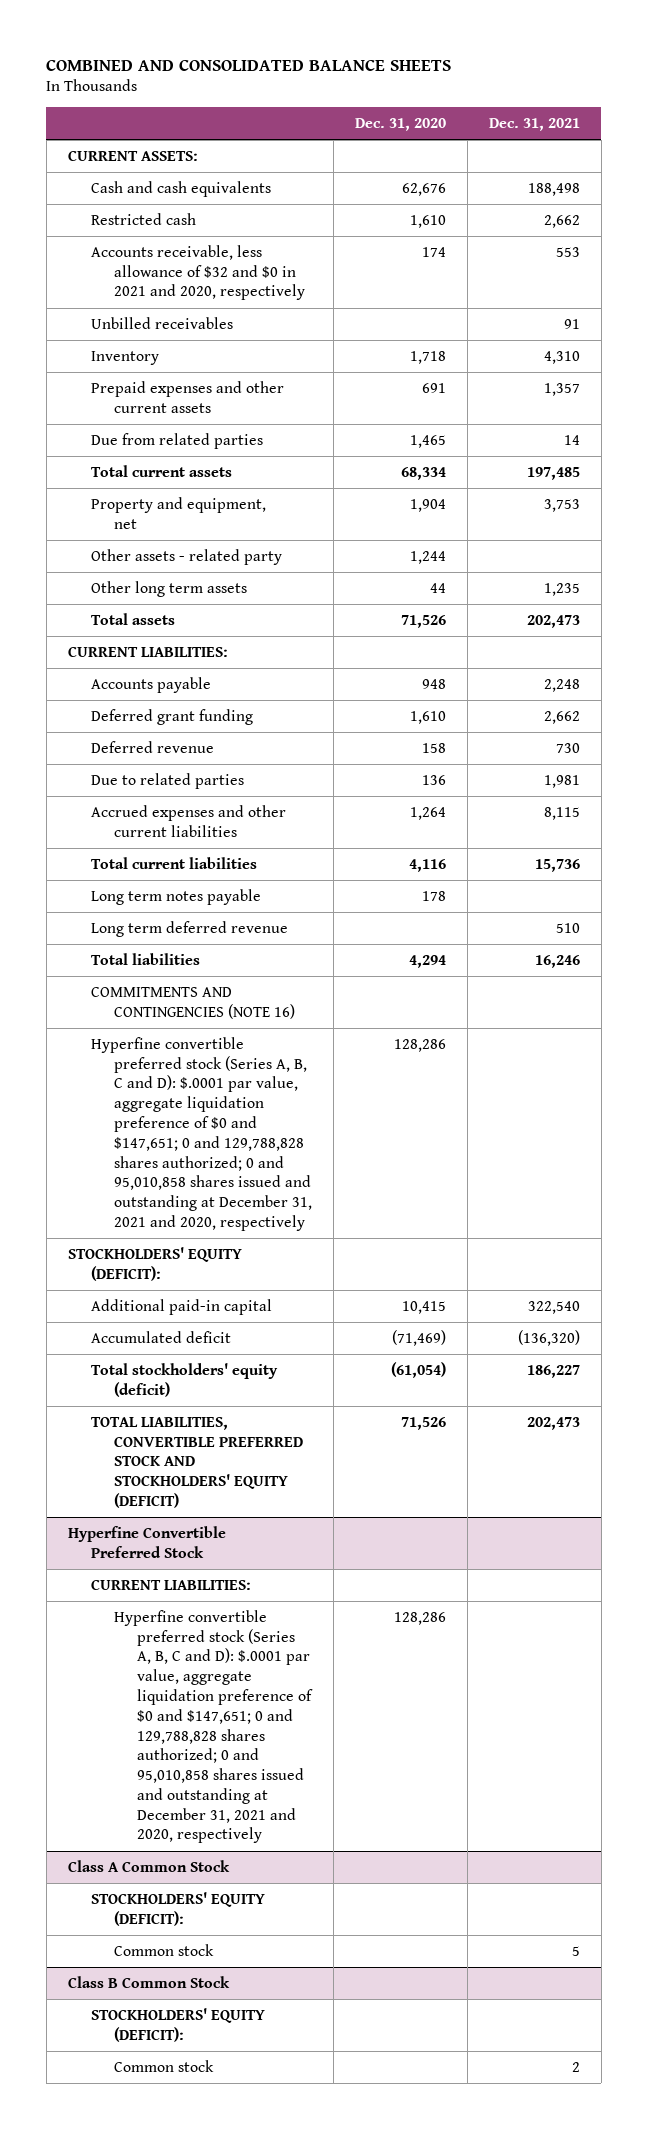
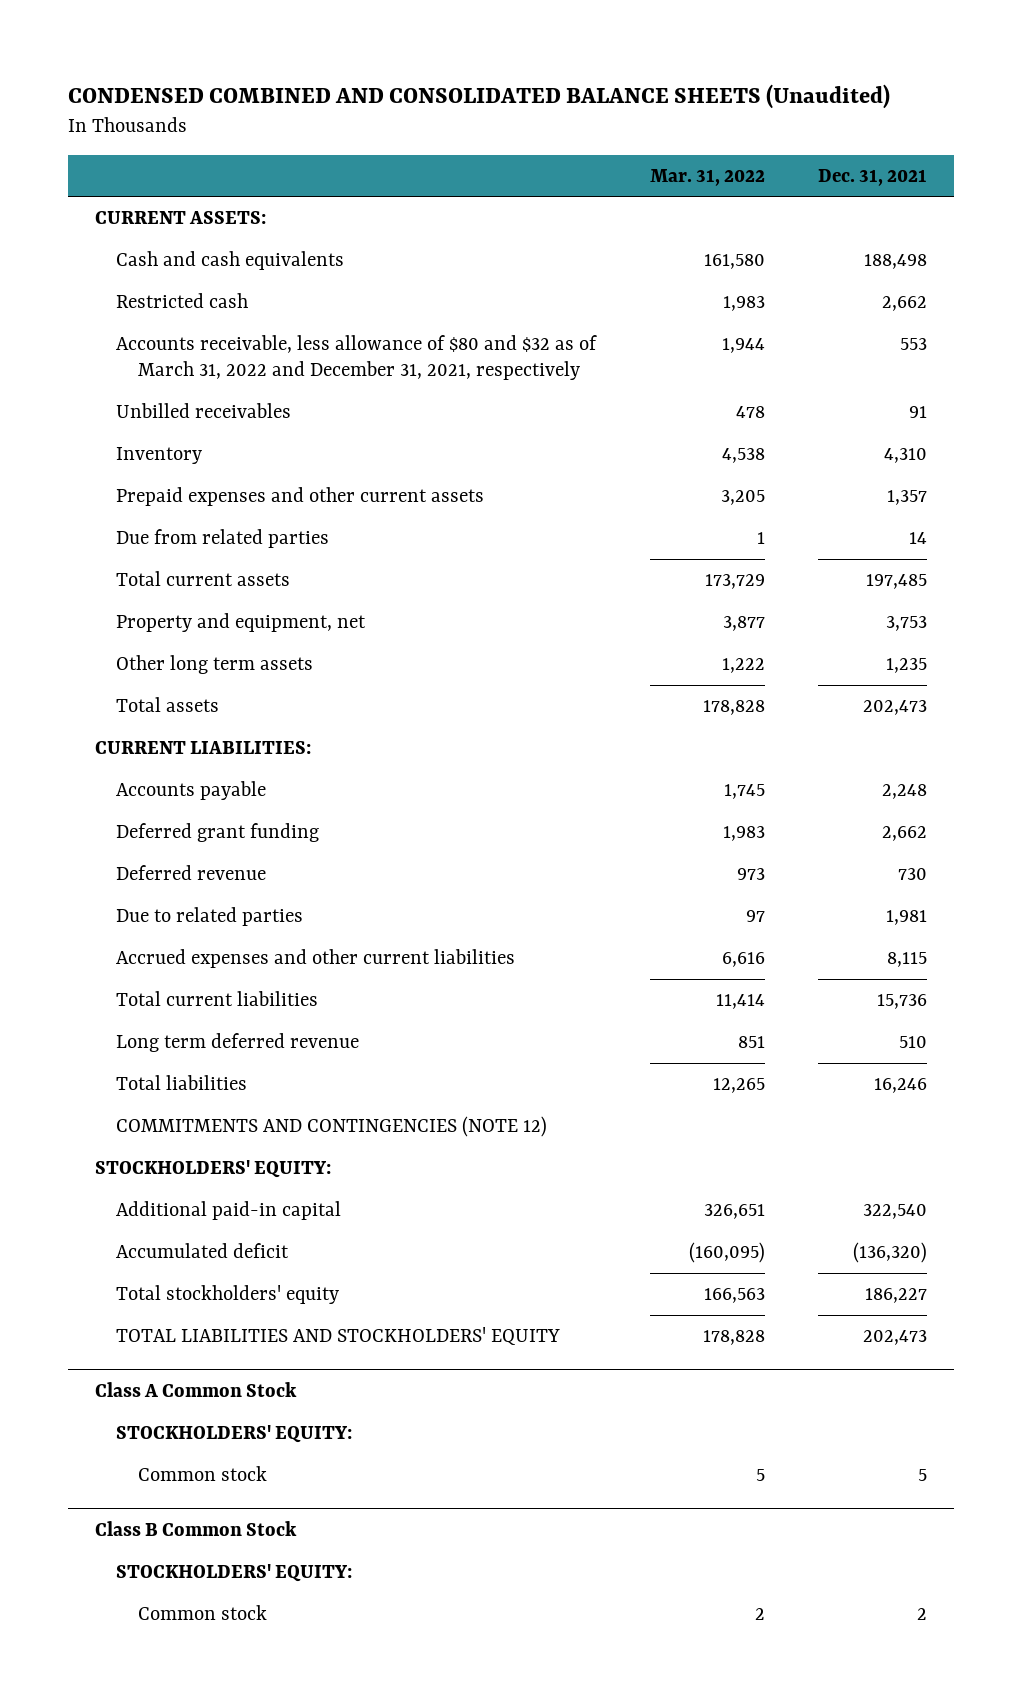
[46,59,452,71] COMBINED AND CONSOLIDATED BALANCE SHEETS -> [68,83,891,109] CONDENSED COMBINED AND CONSOLIDATED BALANCE SHEETS (Unaudited)
[354,117,446,131] Dec. 31, 2020 -> none
none -> [649,168,765,186] Mar. 31, 2022
[90,244,306,301] Accounts receivable, less allowance of $32 and $0 in 2021 and 2020, respectively -> [116,335,598,381] Accounts receivable, less allowance of $80 and $32 as of March 31, 2022 and December 31, 2021, respectively
[90,548,282,565] Other assets - related party -> none
[90,888,261,905] Long term notes payable -> none
[90,1036,313,1231] Hyperfine convertible preferred stock (Series A, B, C and D): $.0001 par value, aggregate liquidation preference of $0 and $147,651; 0 and 129,788,828 shares authorized; 0 and 95,010,858 shares issued and outstanding at December 31, 2021 and 2020, respectively -> none
[90,986,296,1019] COMMITMENTS AND CONTINGENCIES (NOTE 16) -> [116,1116,548,1138] COMMITMENTS AND CONTINGENCIES (NOTE 12)
[67,1246,242,1281] STOCKHOLDERS' EQUITY (DEFICIT): -> [94,1160,331,1179] STOCKHOLDERS' EQUITY:
[67,1525,226,1558] Hyperfine Convertible Preferred Stock -> none
[90,1578,251,1590] CURRENT LIABILITIES: -> none
[114,1609,314,1844] Hyperfine convertible preferred stock (Series A, B, C and D): $.0001 par value, aggregate liquidation preference of $0 and $147,651; 0 and 129,788,828 shares authorized; 0 and 95,010,858 shares issued and outstanding at December 31, 2021 and 2020, respectively -> none
[90,1362,278,1397] Total stockholders' equity (deficit) -> [116,1285,340,1305] Total stockholders' equity
[90,1416,304,1508] TOTAL LIABILITIES, CONVERTIBLE PREFERRED STOCK AND STOCKHOLDERS' EQUITY (DEFICIT) -> [116,1327,561,1346] TOTAL LIABILITIES AND STOCKHOLDERS' EQUITY
[90,1891,265,1926] STOCKHOLDERS' EQUITY (DEFICIT): -> [116,1425,353,1444] STOCKHOLDERS' EQUITY:
[90,2007,265,2042] STOCKHOLDERS' EQUITY (DEFICIT): -> [116,1564,353,1583] STOCKHOLDERS' EQUITY:

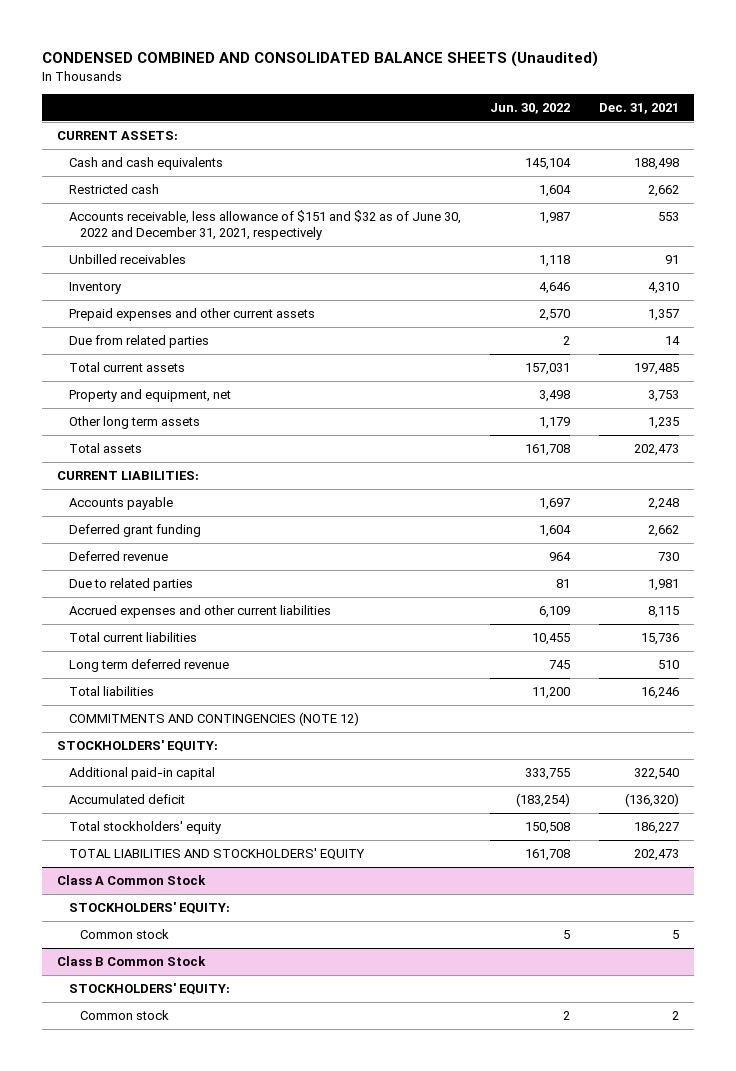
[649,168,765,186] Mar. 31, 2022 -> none
none -> [489,103,570,115] Jun. 30, 2022
[116,335,598,381] Accounts receivable, less allowance of $80 and $32 as of March 31, 2022 and December 31, 2021, respectively -> [68,210,461,241] Accounts receivable, less allowance of $151 and $32 as of June 30, 2022 and December 31, 2021, respectively

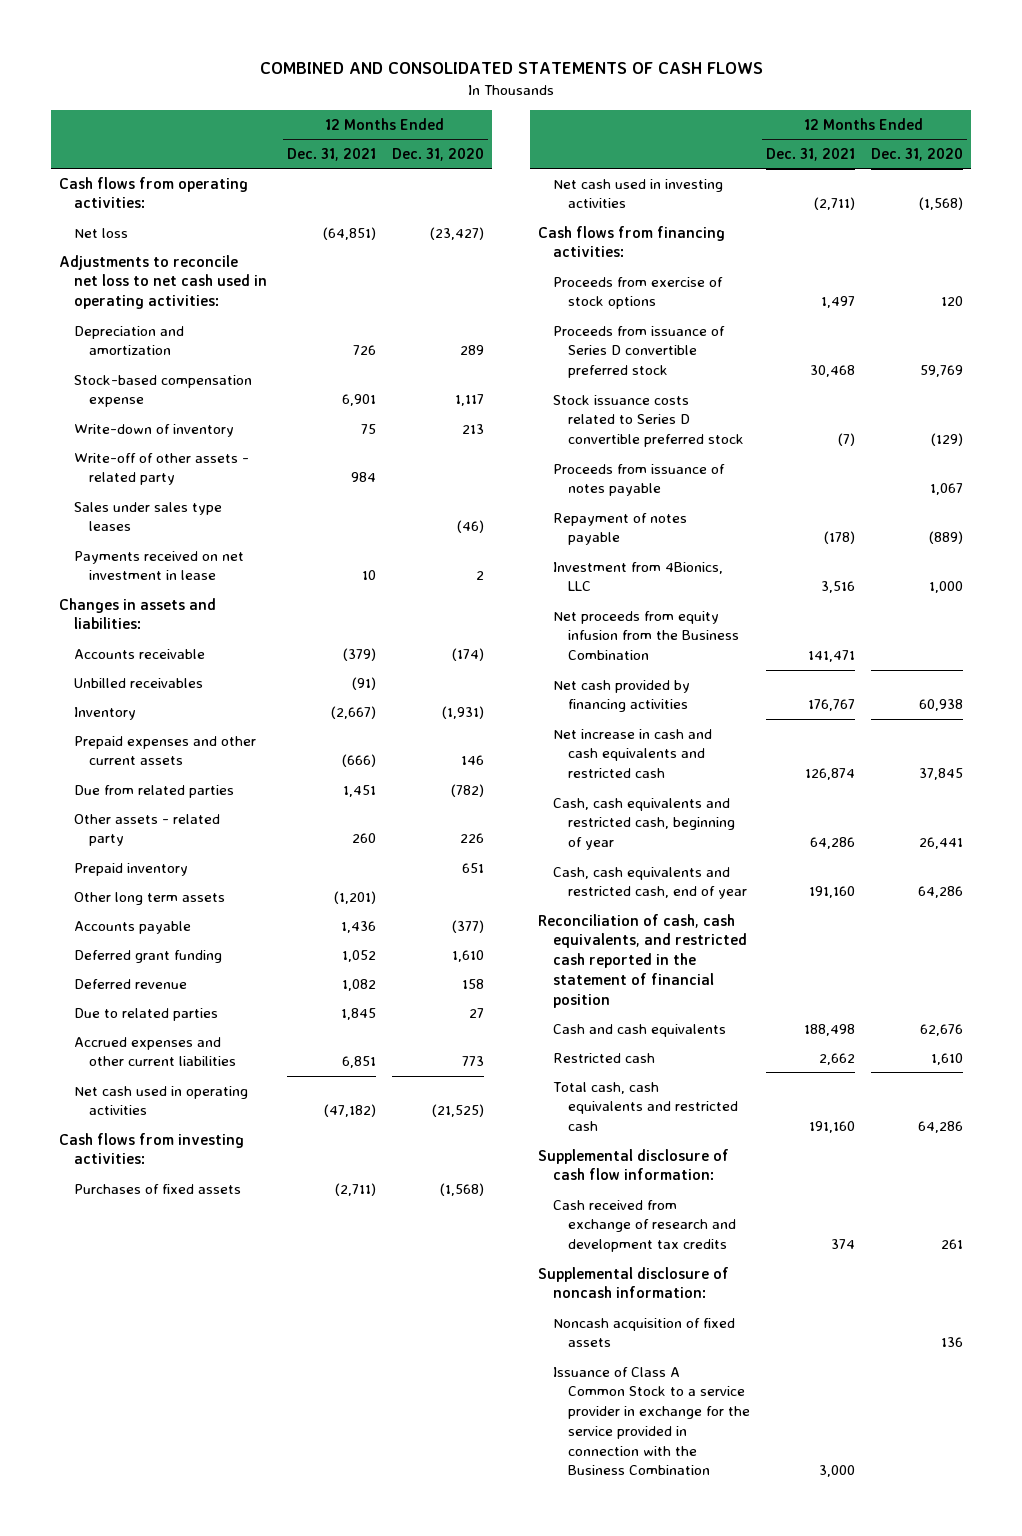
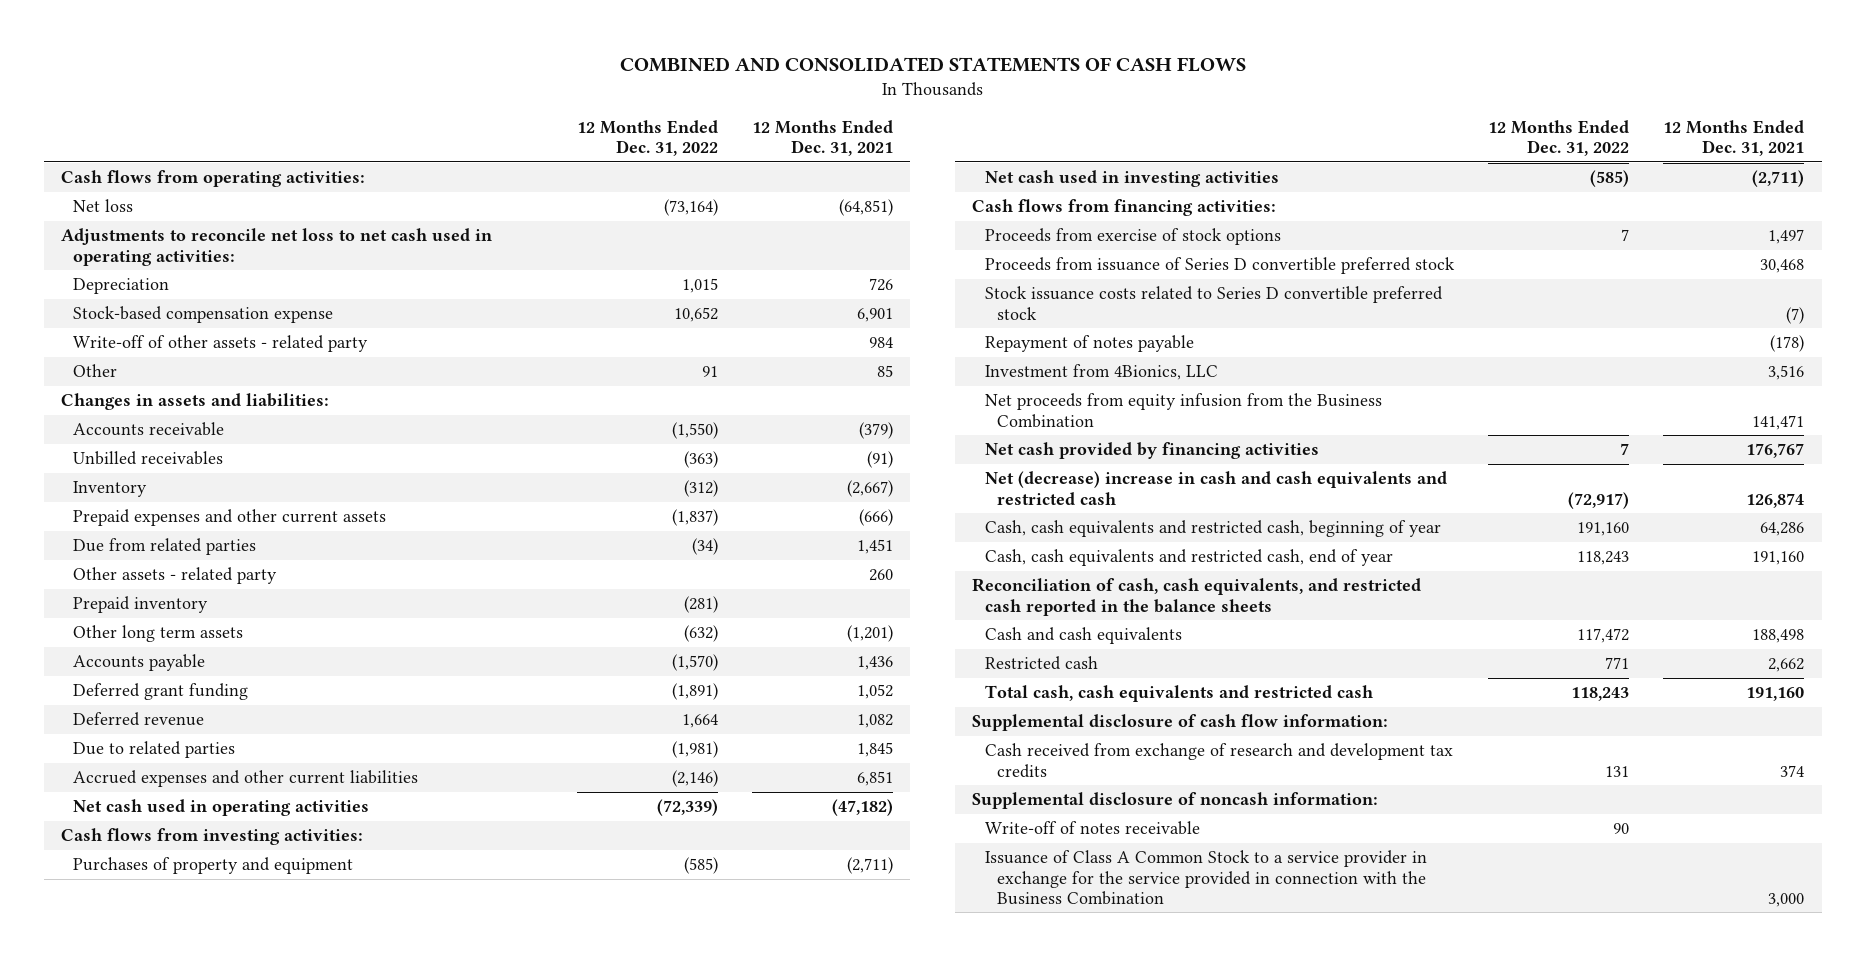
[391,148,484,162] Dec. 31, 2020 -> none
none -> [576,120,718,157] 12 Months Ended Dec. 31, 2022
[73,325,184,356] Depreciation and amortization -> [73,278,170,295] Depreciation
[73,423,234,437] Write-down of inventory -> none
[73,501,222,532] Sales under sales type leases -> none
[73,550,244,581] Payments received on net investment in lease -> none
none -> [73,364,118,378] Other
[73,1183,241,1194] Purchases of fixed assets -> [73,857,354,875] Purchases of property and equipment
[552,463,725,497] Proceeds from issuance of notes payable -> none
[552,728,712,779] Net increase in cash and cash equivalents and restricted cash -> [984,471,1447,505] Net (decrease) increase in cash and cash equivalents and restricted cash
[537,913,747,1008] Reconciliation of cash, cash equivalents, and restricted cash reported in the statement of financial position -> [972,578,1422,616] Reconciliation of cash, cash equivalents, and restricted cash reported in the balance sheets
[552,1317,735,1348] Noncash acquisition of fixed assets -> none
none -> [984,821,1200,836] Write-off of notes receivable

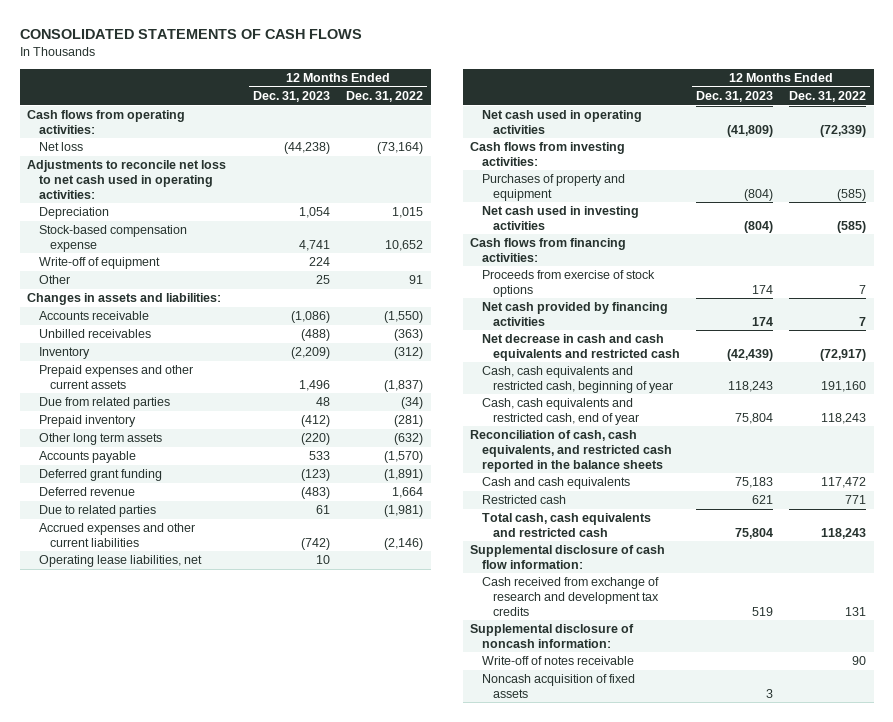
[619,57,1246,73] COMBINED AND CONSOLIDATED STATEMENTS OF CASH FLOWS -> [19,29,362,40] CONSOLIDATED STATEMENTS OF CASH FLOWS
[752,120,894,157] 12 Months Ended Dec. 31, 2021 -> none
none -> [253,91,331,103] Dec. 31, 2023
[73,335,369,353] Write-off of other assets - related party -> none
none -> [38,257,160,270] Write-off of equipment
[73,567,278,585] Other assets - related party -> none
none -> [38,555,202,568] Operating lease liabilities, net
[984,257,1455,275] Proceeds from issuance of Series D convertible preferred stock -> none
[984,286,1443,320] Stock issuance costs related to Series D convertible preferred stock -> none
[984,335,1194,353] Repayment of notes payable -> none
[984,364,1218,381] Investment from 4Bionics, LLC -> none
[984,393,1382,428] Net proceeds from equity infusion from the Business Combination -> none
[984,471,1447,505] Net (decrease) increase in cash and cash equivalents and restricted cash -> [481,334,681,361] Net decrease in cash and cash equivalents and restricted cash
[984,850,1427,905] Issuance of Class A Common Stock to a service provider in exchange for the service provided in connection with the Business Combination -> none
none -> [481,674,635,698] Noncash acquisition of fixed assets

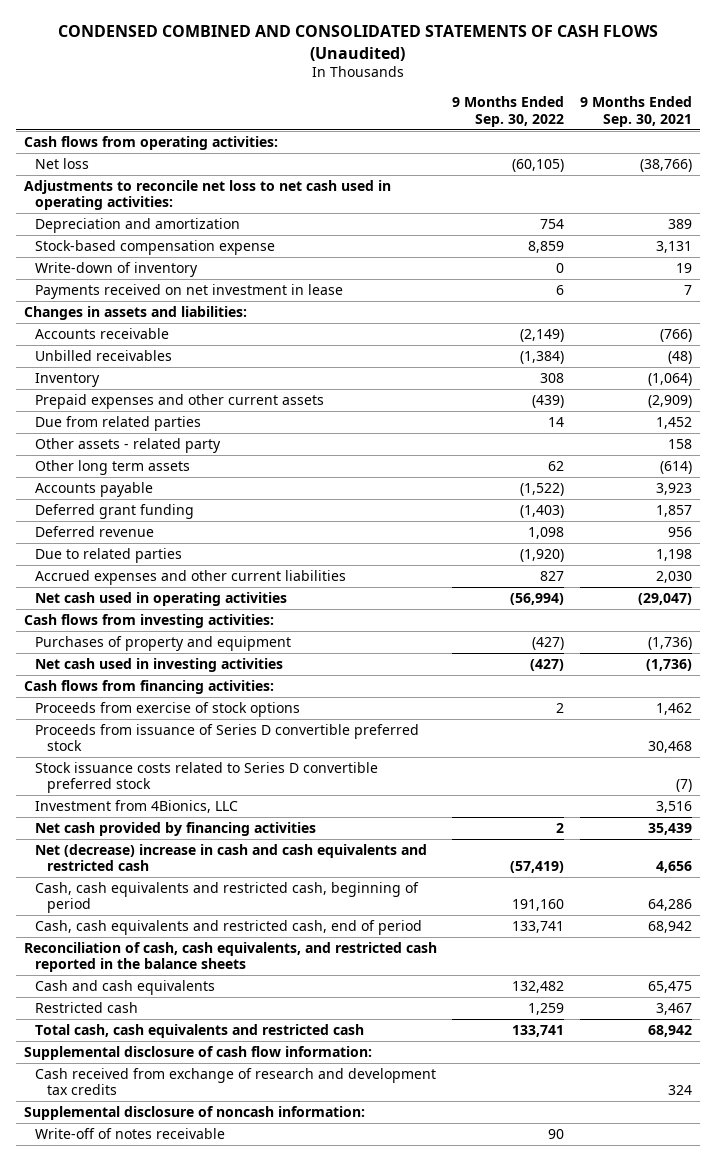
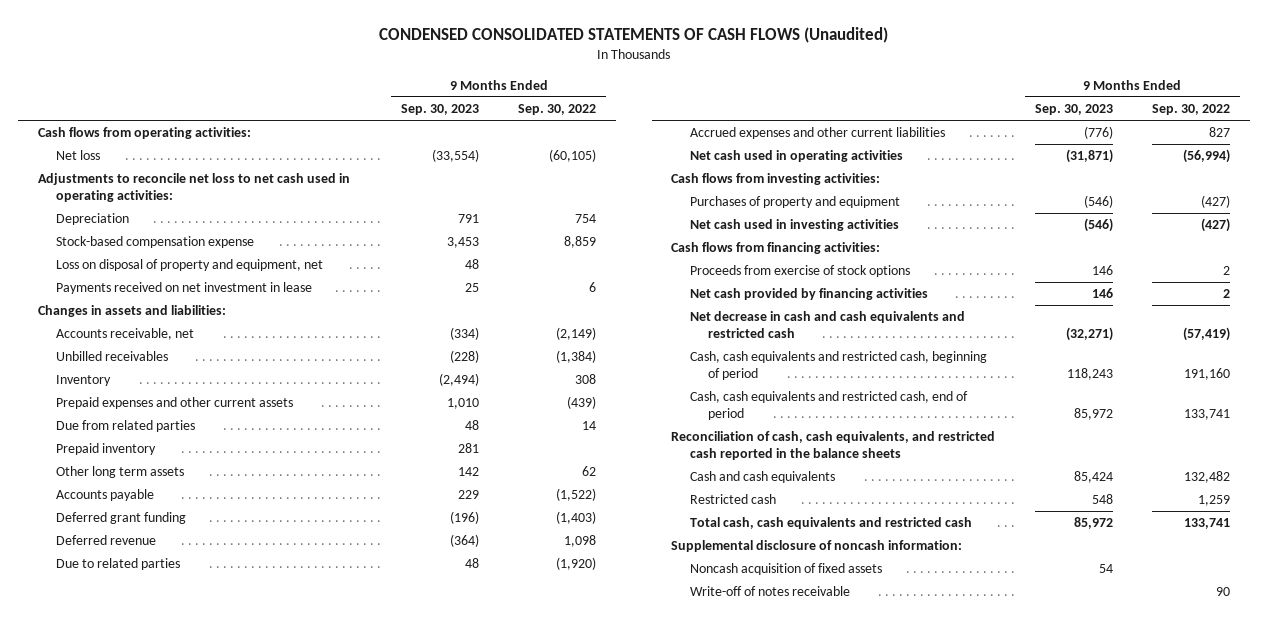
[57,25,658,61] CONDENSED COMBINED AND CONSOLIDATED STATEMENTS OF CASH FLOWS (Unaudited) -> [378,27,888,44] CONDENSED CONSOLIDATED STATEMENTS OF CASH FLOWS (Unaudited)
[579,96,692,127] 9 Months Ended Sep. 30, 2021 -> none
none -> [401,104,480,116] Sep. 30, 2023
[35,217,241,233] Depreciation and amortization -> [56,213,130,226] Depreciation
[35,261,199,277] Write-down of inventory -> none
none -> [56,259,324,272] Loss on disposal of property and equipment, net
[35,327,170,339] Accounts receivable -> [56,328,195,341] Accounts receivable, net
[35,437,222,453] Other assets - related party -> none
none -> [56,443,157,456] Prepaid inventory
[35,723,420,752] Proceeds from issuance of Series D convertible preferred stock -> none
[35,761,379,794] Stock issuance costs related to Series D convertible preferred stock -> none
[35,799,239,813] Investment from 4Bionics, LLC -> none
[35,843,428,872] Net (decrease) increase in cash and cash equivalents and restricted cash -> [689,311,965,338] Net decrease in cash and cash equivalents and restricted cash
[23,1045,372,1060] Supplemental disclosure of cash flow information: -> none
[35,1067,437,1096] Cash received from exchange of research and development tax credits -> none
none -> [689,563,882,576] Noncash acquisition of fixed assets

